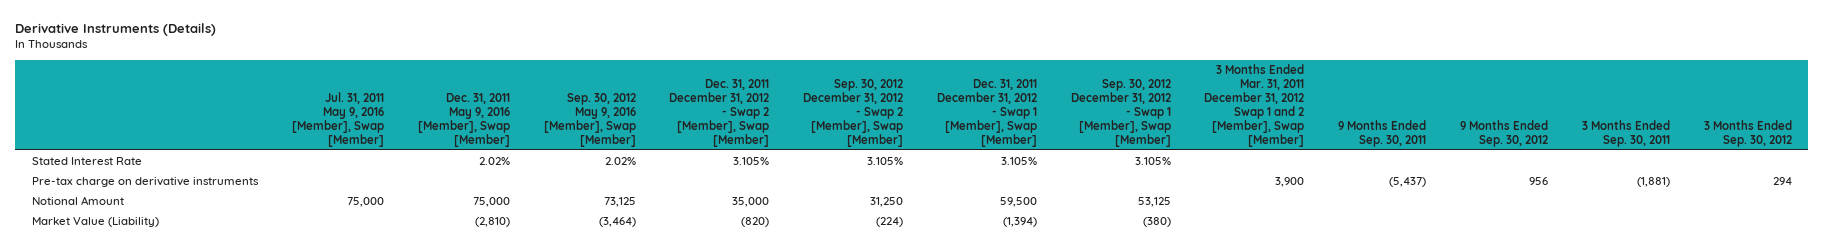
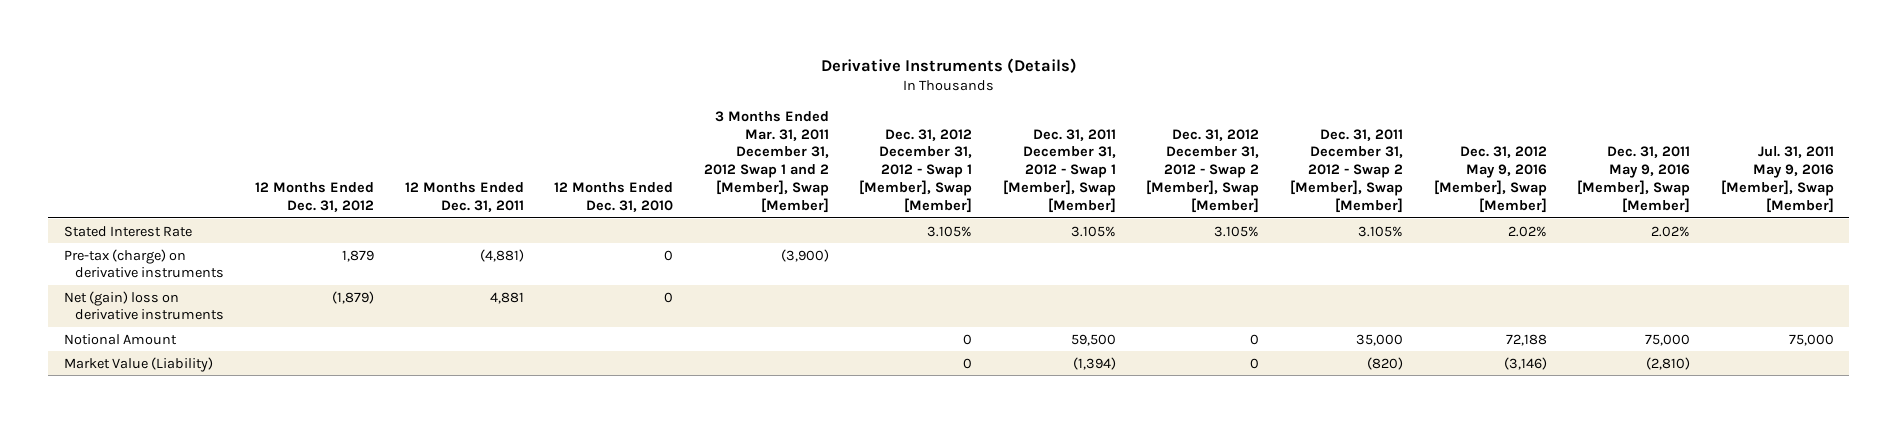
[543,92,636,147] Sep. 30, 2012 May 9, 2016 [Member], Swap [Member] -> none
[803,78,904,147] Sep. 30, 2012 December 31, 2012 - Swap 2 [Member], Swap [Member] -> none
[1070,78,1171,147] Sep. 30, 2012 December 31, 2012 - Swap 1 [Member], Swap [Member] -> none
[1338,119,1427,147] 9 Months Ended Sep. 30, 2011 -> none
[1459,119,1548,147] 9 Months Ended Sep. 30, 2012 -> none
[1581,119,1670,147] 3 Months Ended Sep. 30, 2011 -> none
[1703,119,1792,147] 3 Months Ended Sep. 30, 2012 -> none
none -> [255,182,375,213] 12 Months Ended Dec. 31, 2012
none -> [404,182,524,213] 12 Months Ended Dec. 31, 2011
none -> [554,182,674,213] 12 Months Ended Dec. 31, 2010
none -> [859,128,973,214] Dec. 31, 2012 December 31, 2012 - Swap 1 [Member], Swap [Member]
none -> [1146,128,1260,214] Dec. 31, 2012 December 31, 2012 - Swap 2 [Member], Swap [Member]
none -> [1433,146,1547,214] Dec. 31, 2012 May 9, 2016 [Member], Swap [Member]
[32,177,260,188] Pre-tax charge on derivative instruments -> [63,248,225,279] Pre-tax (charge) on derivative instruments
[1275,177,1305,188] 3,900 -> [780,248,829,262] (3,900)
none -> [63,290,225,321] Net (gain) loss on derivative instruments

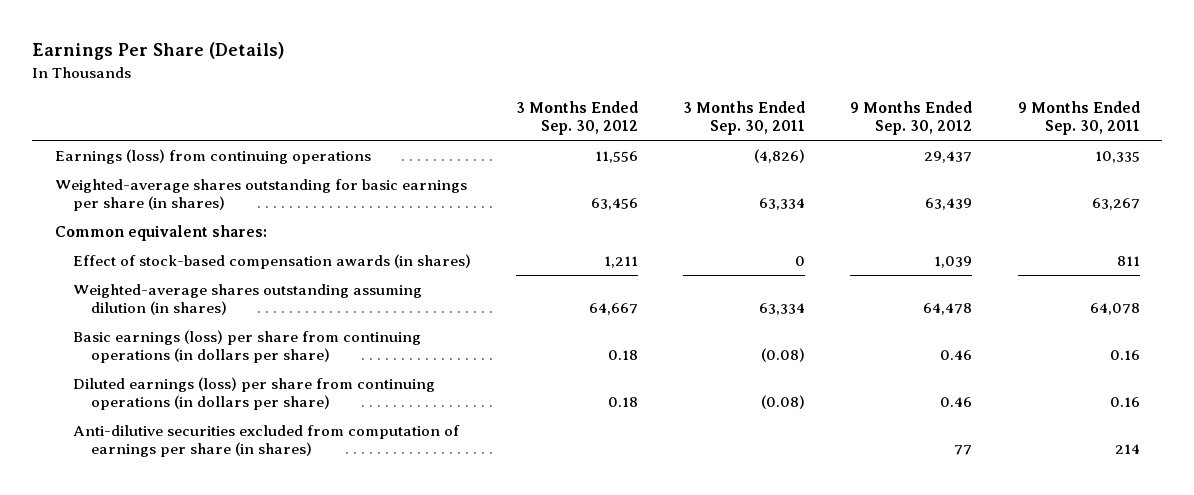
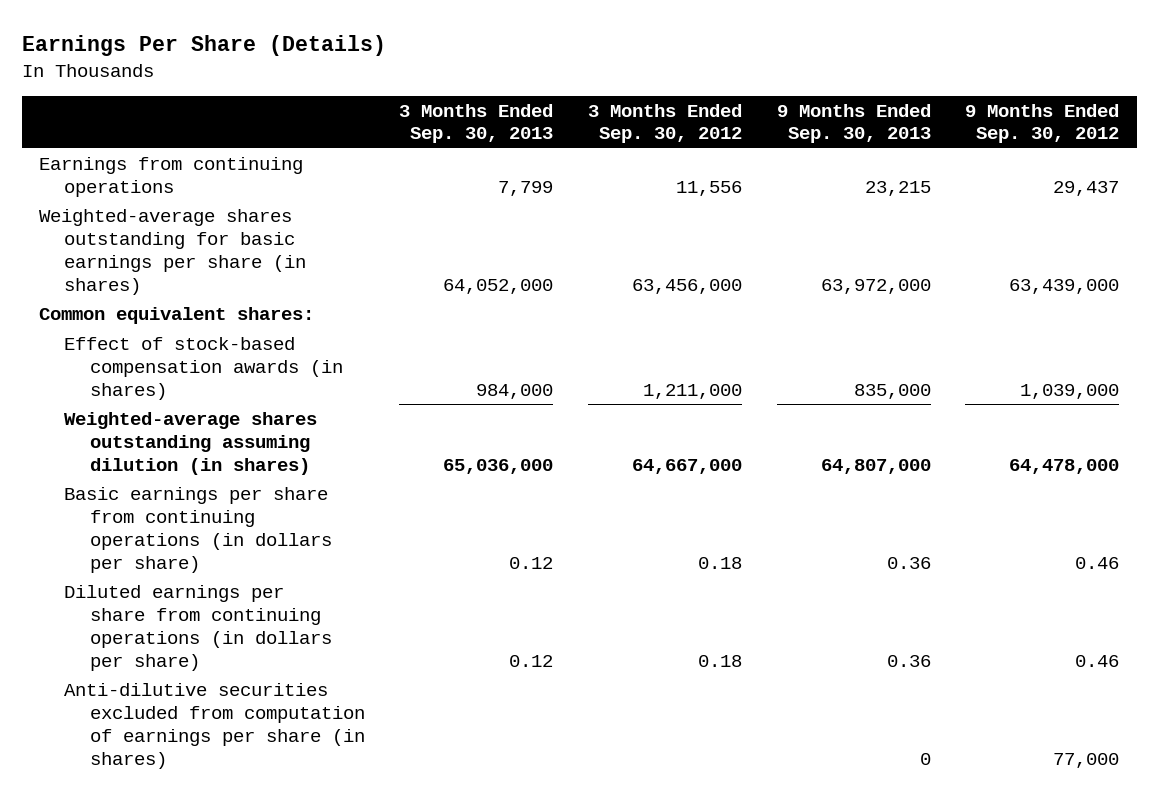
[683,101,806,136] 3 Months Ended Sep. 30, 2011 -> none
[1017,101,1140,136] 9 Months Ended Sep. 30, 2011 -> none
none -> [399,103,554,144] 3 Months Ended Sep. 30, 2013
none -> [776,103,931,144] 9 Months Ended Sep. 30, 2013
[54,148,371,164] Earnings (loss) from continuing operations -> [39,157,304,197] Earnings from continuing operations
[591,197,639,210] 63,456 -> [631,278,742,294] 63,456,000
[925,197,973,210] 63,439 -> [1009,278,1120,294] 63,439,000
[604,255,639,268] 1,211 -> [642,383,742,399] 1,211,000
[934,255,973,268] 1,039 -> [1020,383,1120,399] 1,039,000
[589,302,639,315] 64,667 -> [631,458,742,474] 64,667,000
[923,302,973,315] 64,478 -> [1009,458,1120,474] 64,478,000
[72,329,421,363] Basic earnings (loss) per share from continuing operations (in dollars per share) -> [64,487,332,573] Basic earnings per share from continuing operations (in dollars per share)
[72,376,435,410] Diluted earnings (loss) per share from continuing operations (in dollars per share) -> [64,585,332,671] Diluted earnings per share from continuing operations (in dollars per share)
[954,444,973,455] 77 -> [1053,752,1120,768] 77,000

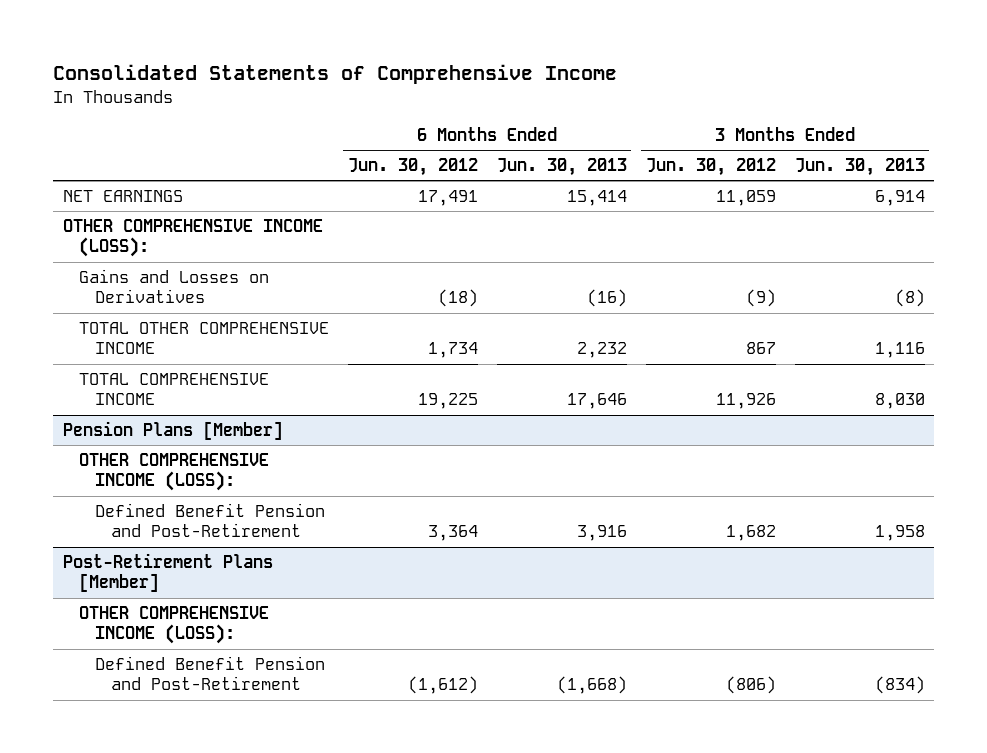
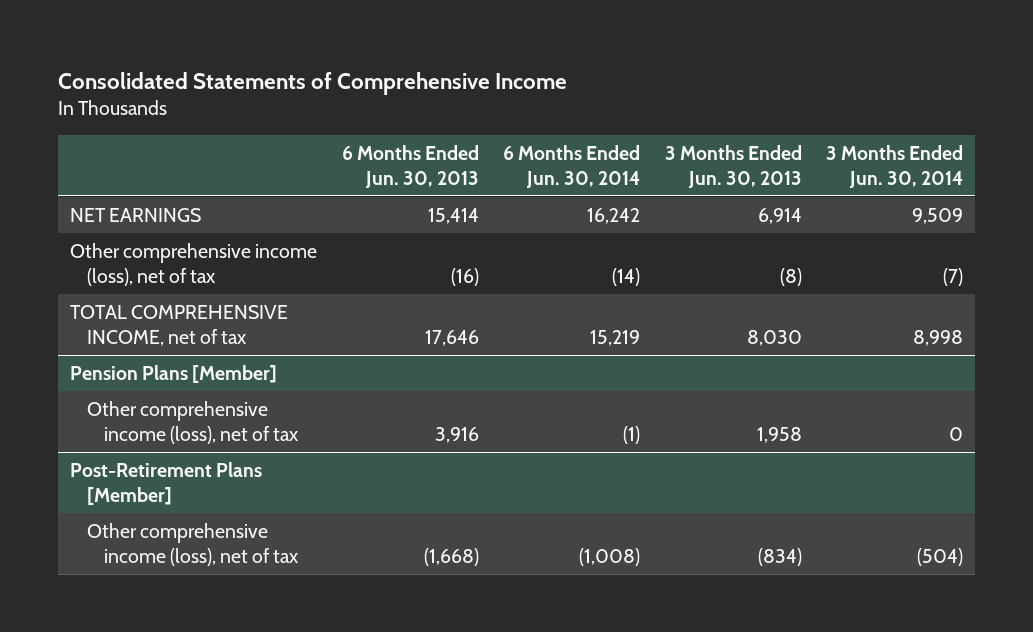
[347,158,478,177] Jun. 30, 2012 -> none
[645,158,776,177] Jun. 30, 2012 -> none
none -> [503,144,641,188] 6 Months Ended Jun. 30, 2014
none -> [825,144,963,188] 3 Months Ended Jun. 30, 2014
[62,219,323,258] OTHER COMPREHENSIVE INCOME (LOSS): -> none
[78,322,329,355] TOTAL OTHER COMPREHENSIVE INCOME -> none
[78,269,269,304] Gains and Losses on Derivatives -> [70,242,318,286] Other comprehensive income (loss), net of tax
[78,373,269,406] TOTAL COMPREHENSIVE INCOME -> [70,304,289,346] TOTAL COMPREHENSIVE INCOME, net of tax
[78,453,269,492] OTHER COMPREHENSIVE INCOME (LOSS): -> none
[94,503,325,538] Defined Benefit Pension and Post-Retirement -> [86,400,299,444] Other comprehensive income (loss), net of tax
[78,606,269,645] OTHER COMPREHENSIVE INCOME (LOSS): -> none
[94,656,325,691] Defined Benefit Pension and Post-Retirement -> [86,522,299,566] Other comprehensive income (loss), net of tax

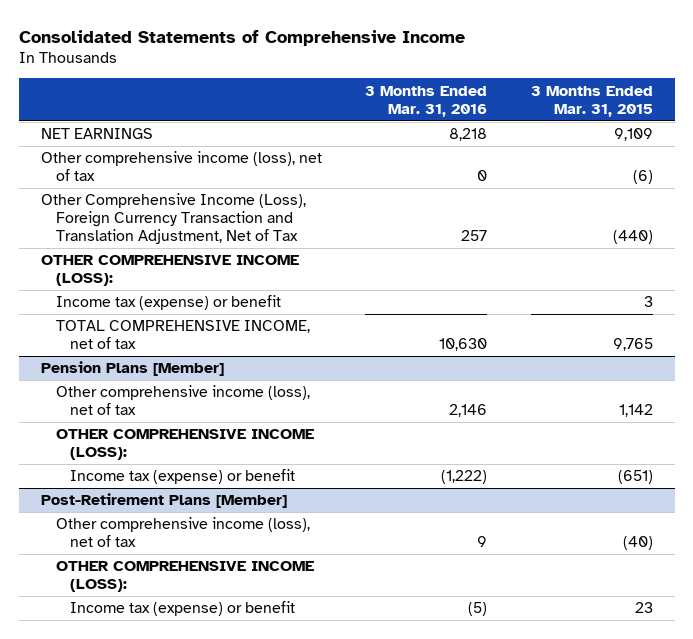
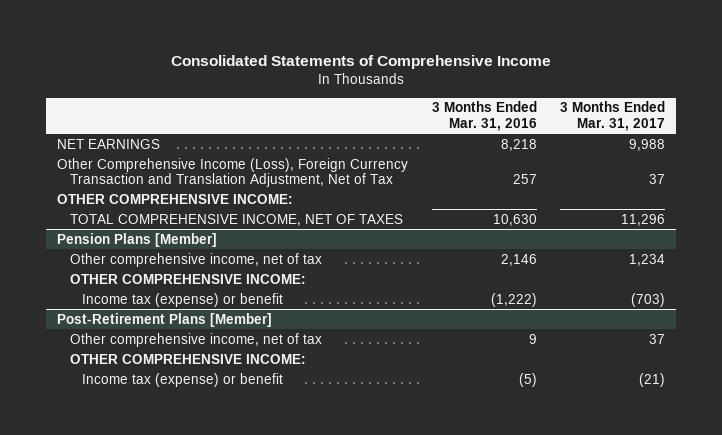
[530,85,653,117] 3 Months Ended Mar. 31, 2015 -> none
none -> [559,101,665,131] 3 Months Ended Mar. 31, 2017
[40,151,322,182] Other comprehensive income (loss), net of tax -> none
[55,295,281,311] Income tax (expense) or benefit -> none
[40,255,299,287] OTHER COMPREHENSIVE INCOME (LOSS): -> [57,193,294,204] OTHER COMPREHENSIVE INCOME:
[55,320,310,350] TOTAL COMPREHENSIVE INCOME, net of tax -> [69,213,403,226] TOTAL COMPREHENSIVE INCOME, NET OF TAXES
[55,385,310,416] Other comprehensive income (loss), net of tax -> [69,252,322,267] Other comprehensive income, net of tax
[55,429,314,461] OTHER COMPREHENSIVE INCOME (LOSS): -> [69,273,306,284] OTHER COMPREHENSIVE INCOME:
[55,517,310,548] Other comprehensive income (loss), net of tax -> [69,332,322,347] Other comprehensive income, net of tax
[55,561,314,593] OTHER COMPREHENSIVE INCOME (LOSS): -> [69,353,306,364] OTHER COMPREHENSIVE INCOME:

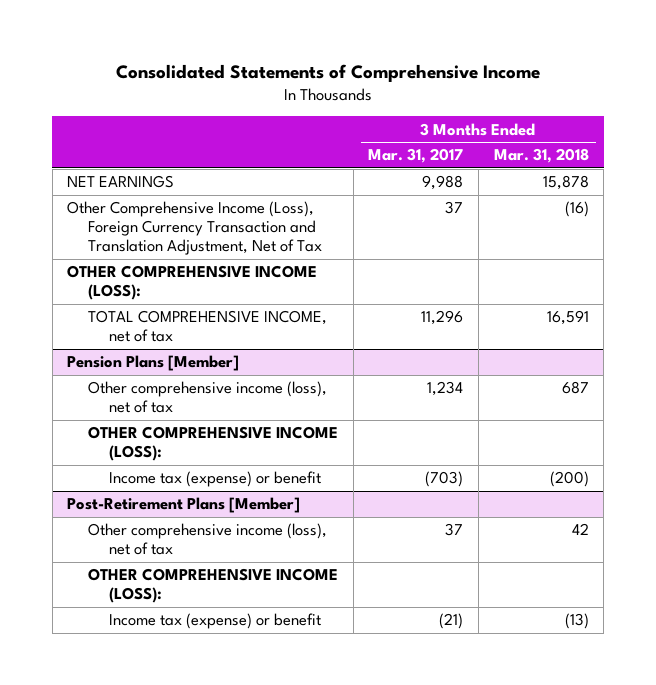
[431,101,537,131] 3 Months Ended Mar. 31, 2016 -> none
none -> [493,148,589,164] Mar. 31, 2018
[57,193,294,204] OTHER COMPREHENSIVE INCOME: -> [67,265,318,301] OTHER COMPREHENSIVE INCOME (LOSS):
[69,213,403,226] TOTAL COMPREHENSIVE INCOME, NET OF TAXES -> [88,310,328,343] TOTAL COMPREHENSIVE INCOME, net of tax
[69,252,322,267] Other comprehensive income, net of tax -> [88,381,328,414] Other comprehensive income (loss), net of tax
[69,273,306,284] OTHER COMPREHENSIVE INCOME: -> [88,426,339,462] OTHER COMPREHENSIVE INCOME (LOSS):
[69,332,322,347] Other comprehensive income, net of tax -> [88,523,328,556] Other comprehensive income (loss), net of tax
[69,353,306,364] OTHER COMPREHENSIVE INCOME: -> [88,568,339,604] OTHER COMPREHENSIVE INCOME (LOSS):

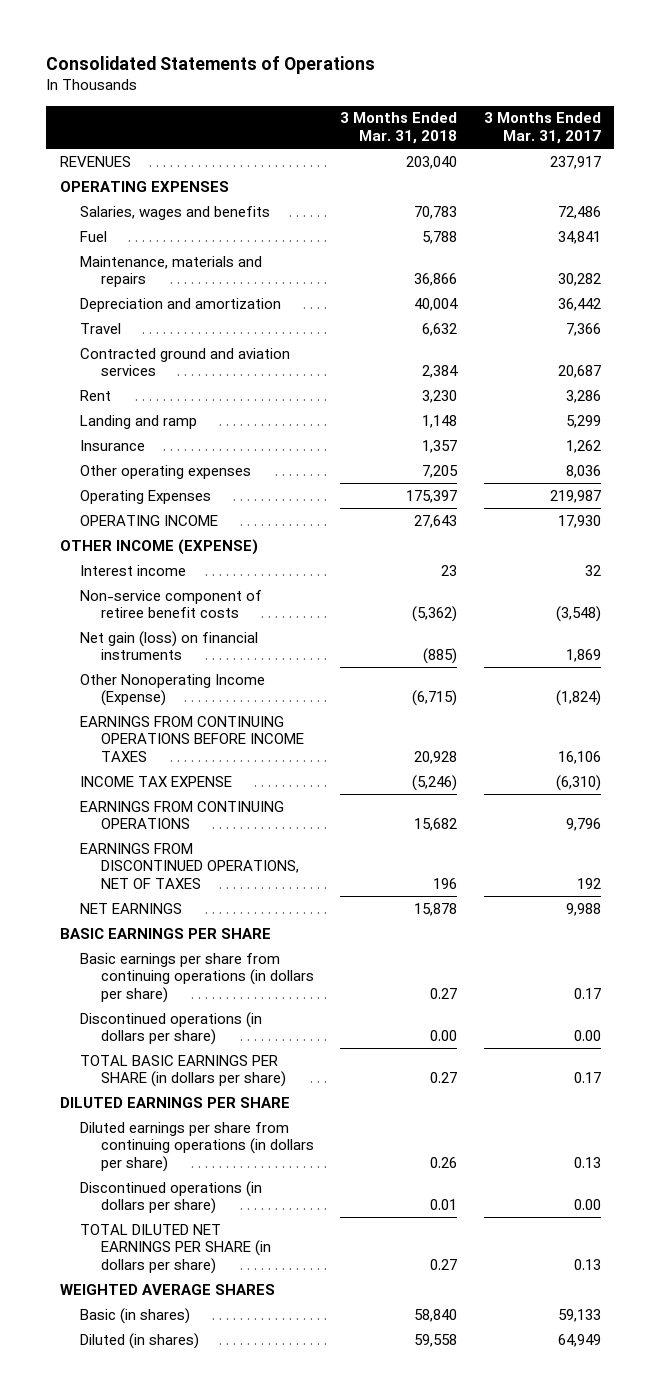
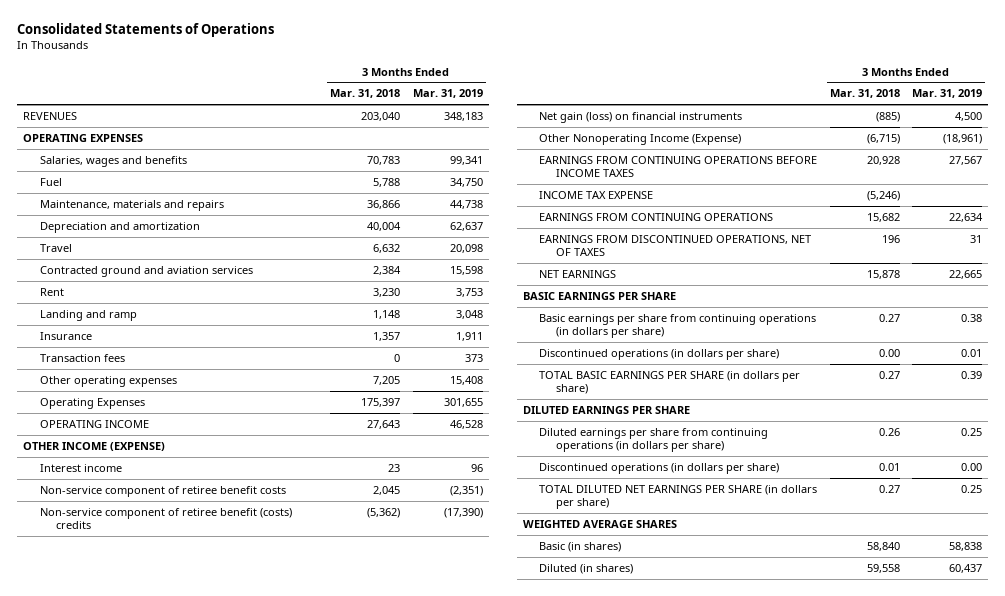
[484,112,602,145] 3 Months Ended Mar. 31, 2017 -> none
none -> [412,89,483,99] Mar. 31, 2019
none -> [39,353,125,362] Transaction fees
[412,606,458,623] (5,362) -> [373,485,401,495] 2,045
none -> [39,507,292,530] Non-service component of retiree benefit (costs) credits

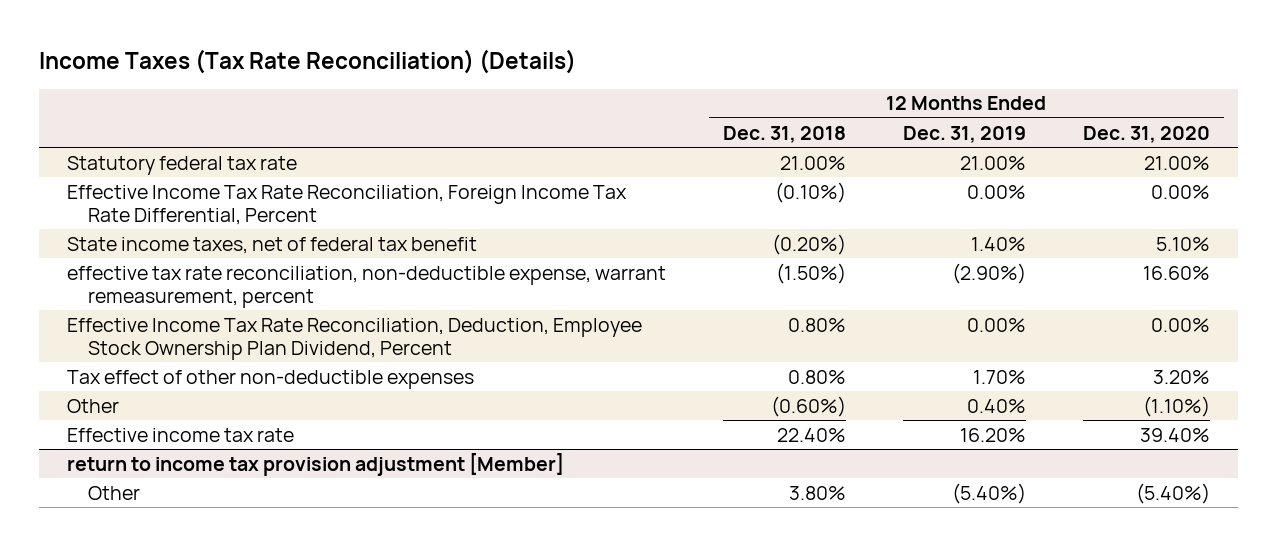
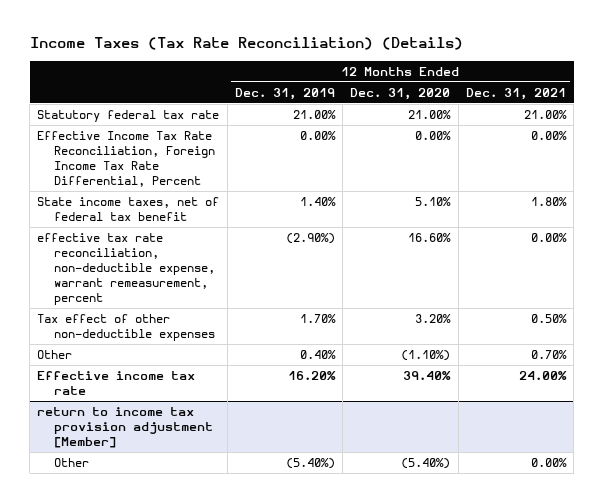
[722,125,846,143] Dec. 31, 2018 -> none
none -> [465,87,566,100] Dec. 31, 2021
[67,317,643,360] Effective Income Tax Rate Reconciliation, Deduction, Employee Stock Ownership Plan Dividend, Percent -> none

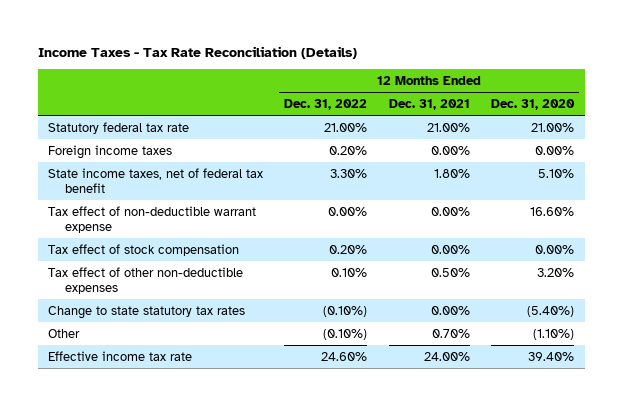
[29,37,463,51] Income Taxes (Tax Rate Reconciliation) (Details) -> [37,45,357,59] Income Taxes - Tax Rate Reconciliation (Details)
[234,87,335,100] Dec. 31, 2019 -> none
none -> [284,98,368,110] Dec. 31, 2022
[37,131,215,187] Effective Income Tax Rate Reconciliation, Foreign Income Tax Rate Differential, Percent -> [48,144,173,159] Foreign income taxes
[37,233,215,305] effective tax rate reconciliation, non-deductible expense, warrant remeasurement, percent -> [48,205,257,233] Tax effect of non-deductible warrant expense
none -> [48,243,240,256] Tax effect of stock compensation
none -> [48,305,246,319] Change to state statutory tax rates
[37,407,213,448] return to income tax provision adjustment [Member] -> none
[53,458,89,468] Other -> none

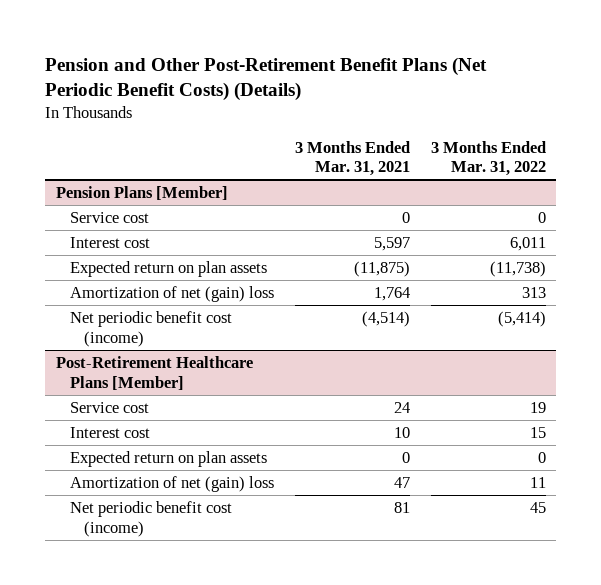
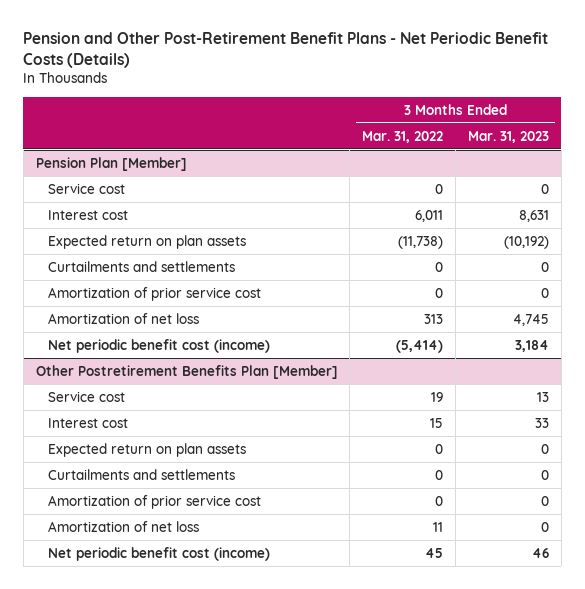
[45,56,488,102] Pension and Other Post-Retirement Benefit Plans (Net Periodic Benefit Costs) (Details) -> [23,32,549,69] Pension and Other Post-Retirement Benefit Plans - Net Periodic Benefit Costs (Details)
[294,140,410,177] 3 Months Ended Mar. 31, 2021 -> none
none -> [468,130,550,143] Mar. 31, 2023
[55,185,228,200] Pension Plans [Member] -> [35,156,187,171] Pension Plan [Member]
none -> [47,260,235,272] Curtailments and settlements
none -> [47,286,261,301] Amortization of prior service cost
[69,285,274,302] Amortization of net (gain) loss -> [47,312,199,324] Amortization of net loss
[55,355,253,390] Post-Retirement Healthcare Plans [Member] -> [35,364,338,379] Other Postretirement Benefits Plan [Member]
none -> [47,468,235,480] Curtailments and settlements
none -> [47,494,261,509] Amortization of prior service cost
[69,475,274,492] Amortization of net (gain) loss -> [47,520,199,532] Amortization of net loss

